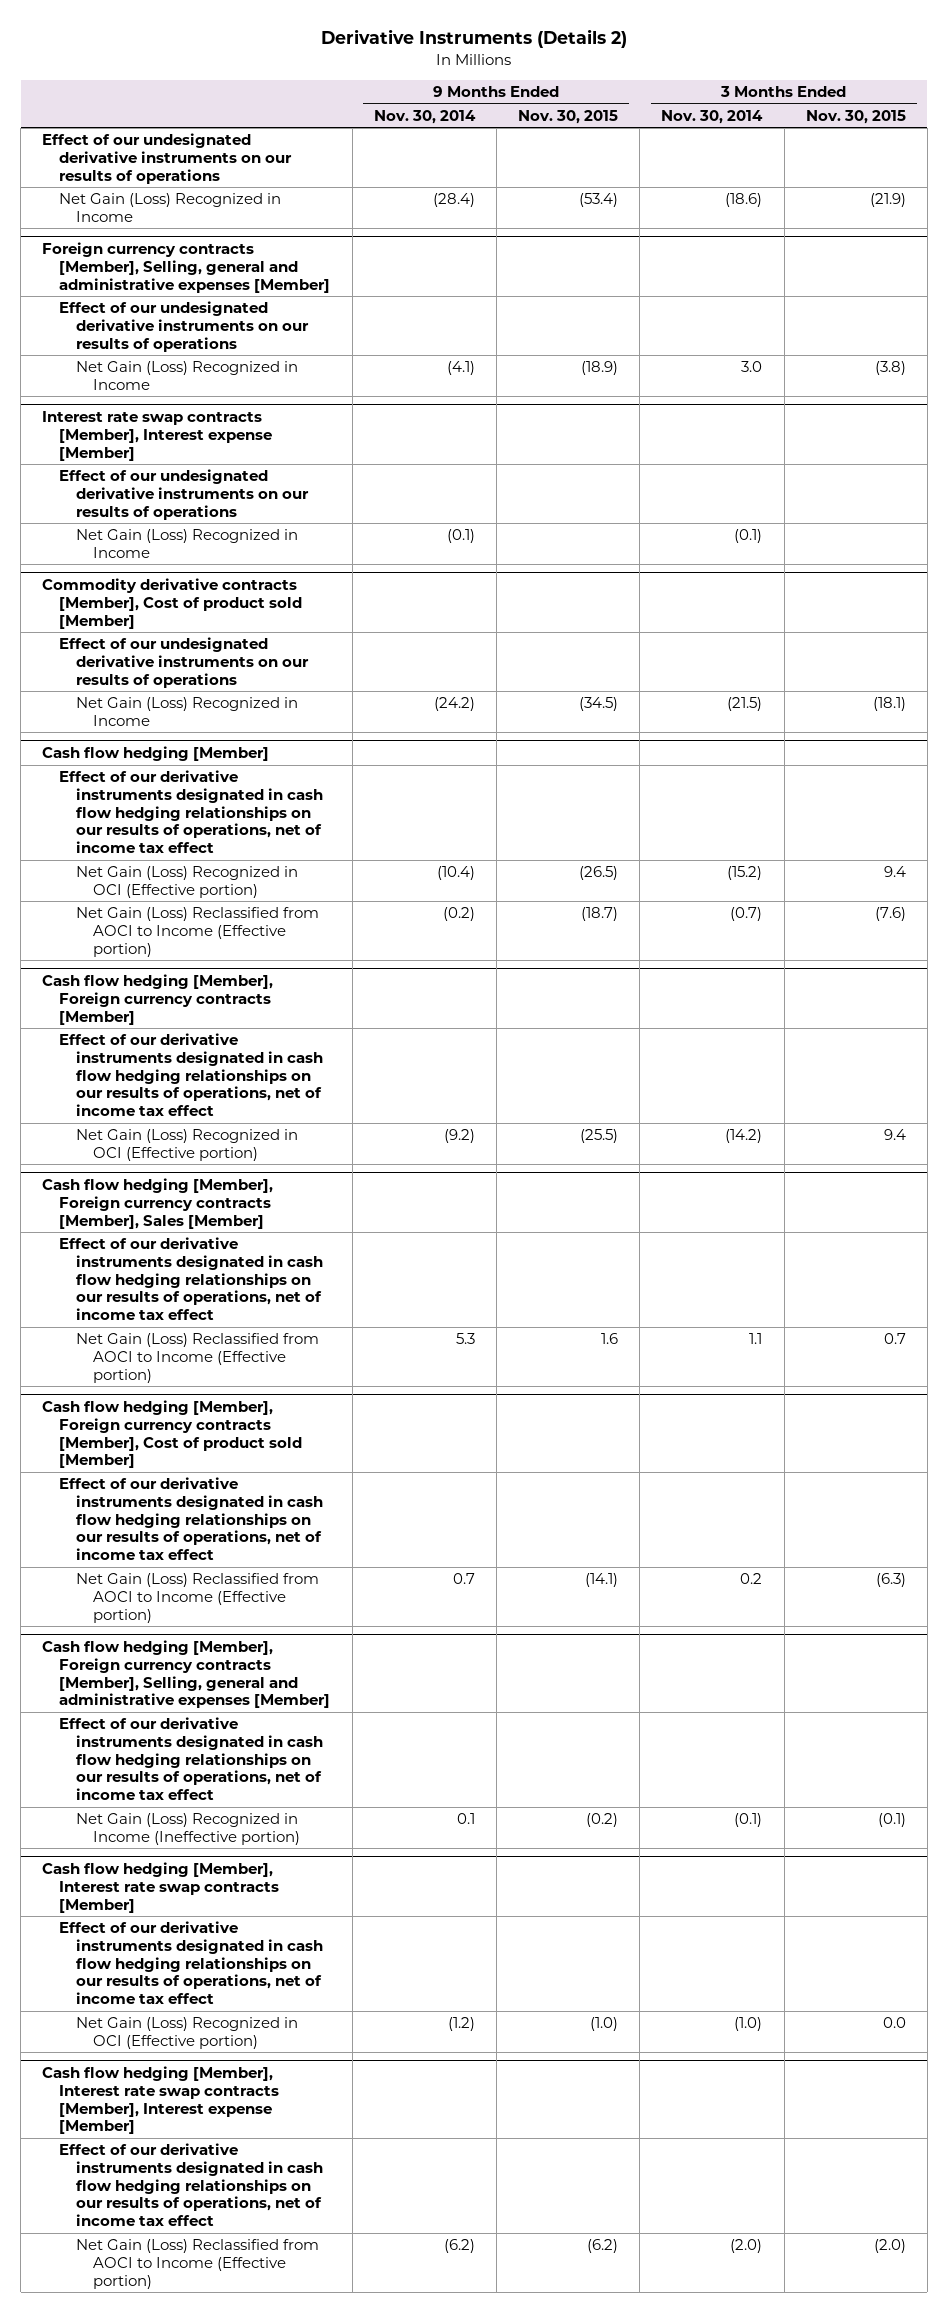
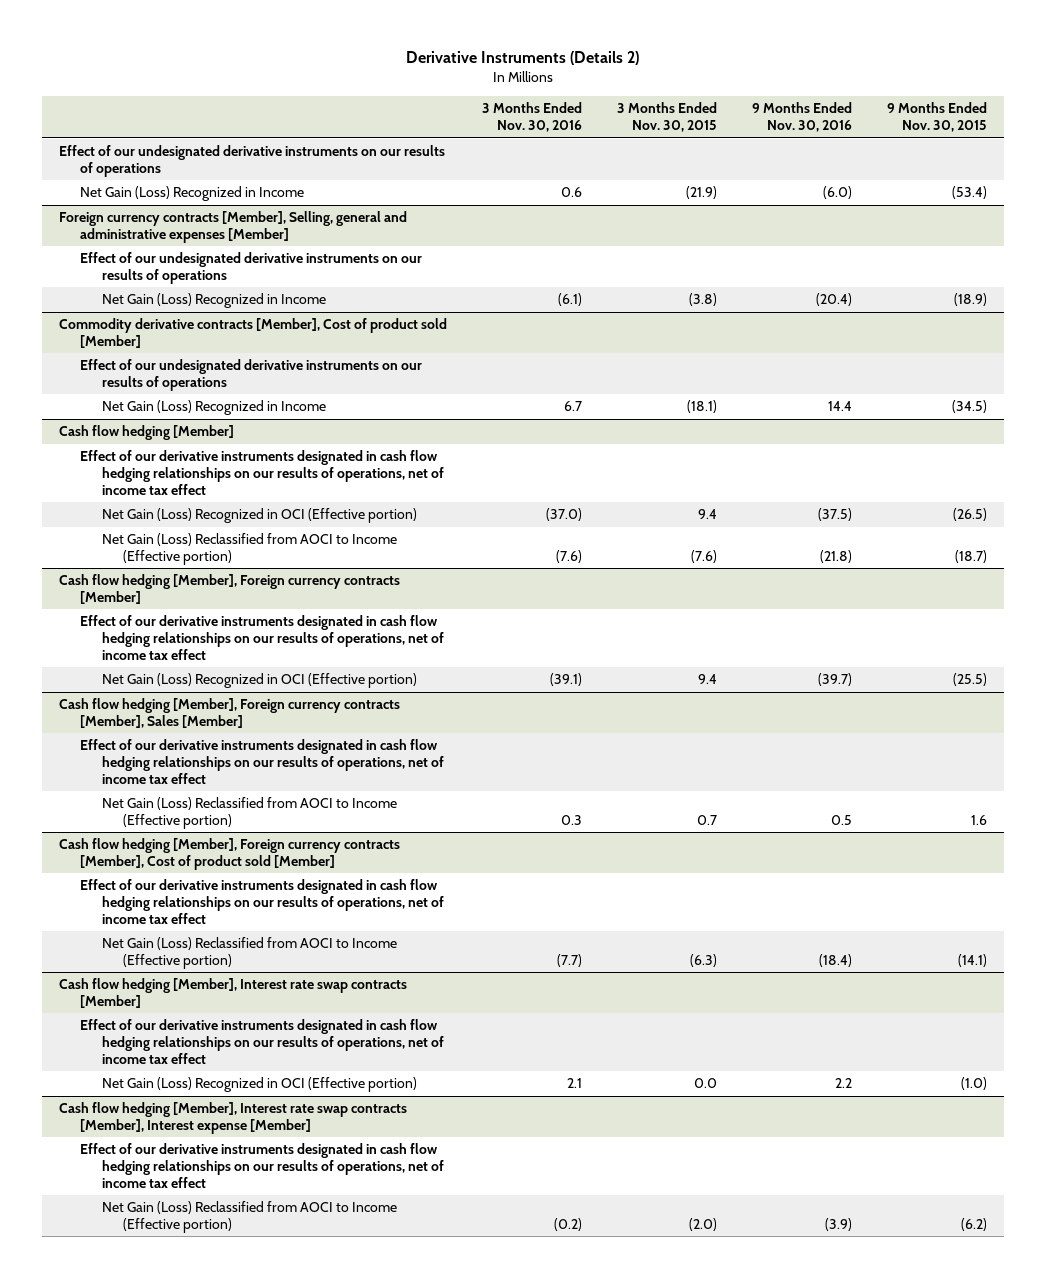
[373,109,476,124] Nov. 30, 2014 -> none
[661,109,764,124] Nov. 30, 2014 -> none
none -> [482,102,583,133] 3 Months Ended Nov. 30, 2016
none -> [751,102,852,133] 9 Months Ended Nov. 30, 2016
[42,411,273,461] Interest rate swap contracts [Member], Interest expense [Member] -> none
[59,469,310,520] Effect of our undesignated derivative instruments on our results of operations -> none
[76,529,299,558] Net Gain (Loss) Recognized in Income -> none
[42,1640,331,1709] Cash flow hedging [Member], Foreign currency contracts [Member], Selling, general and administrative expenses [Member] -> none
[59,1717,324,1801] Effect of our derivative instruments designated in cash flow hedging relationships on our results of operations, net of income tax effect -> none
[76,1813,301,1845] Net Gain (Loss) Recognized in Income (Ineffective portion) -> none

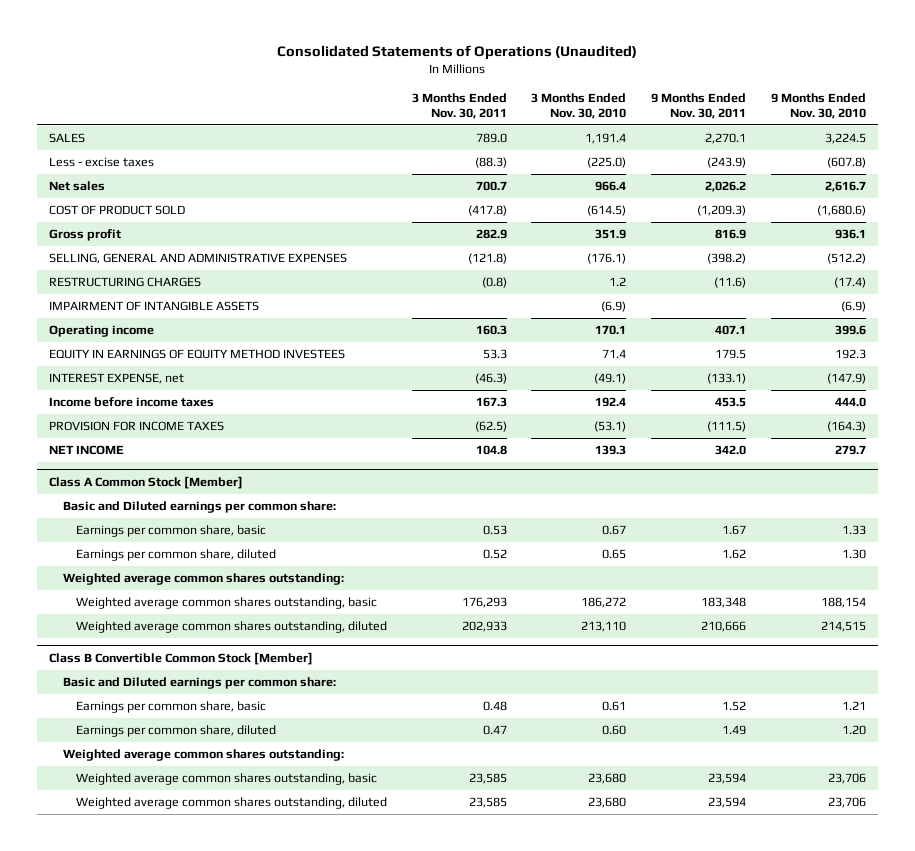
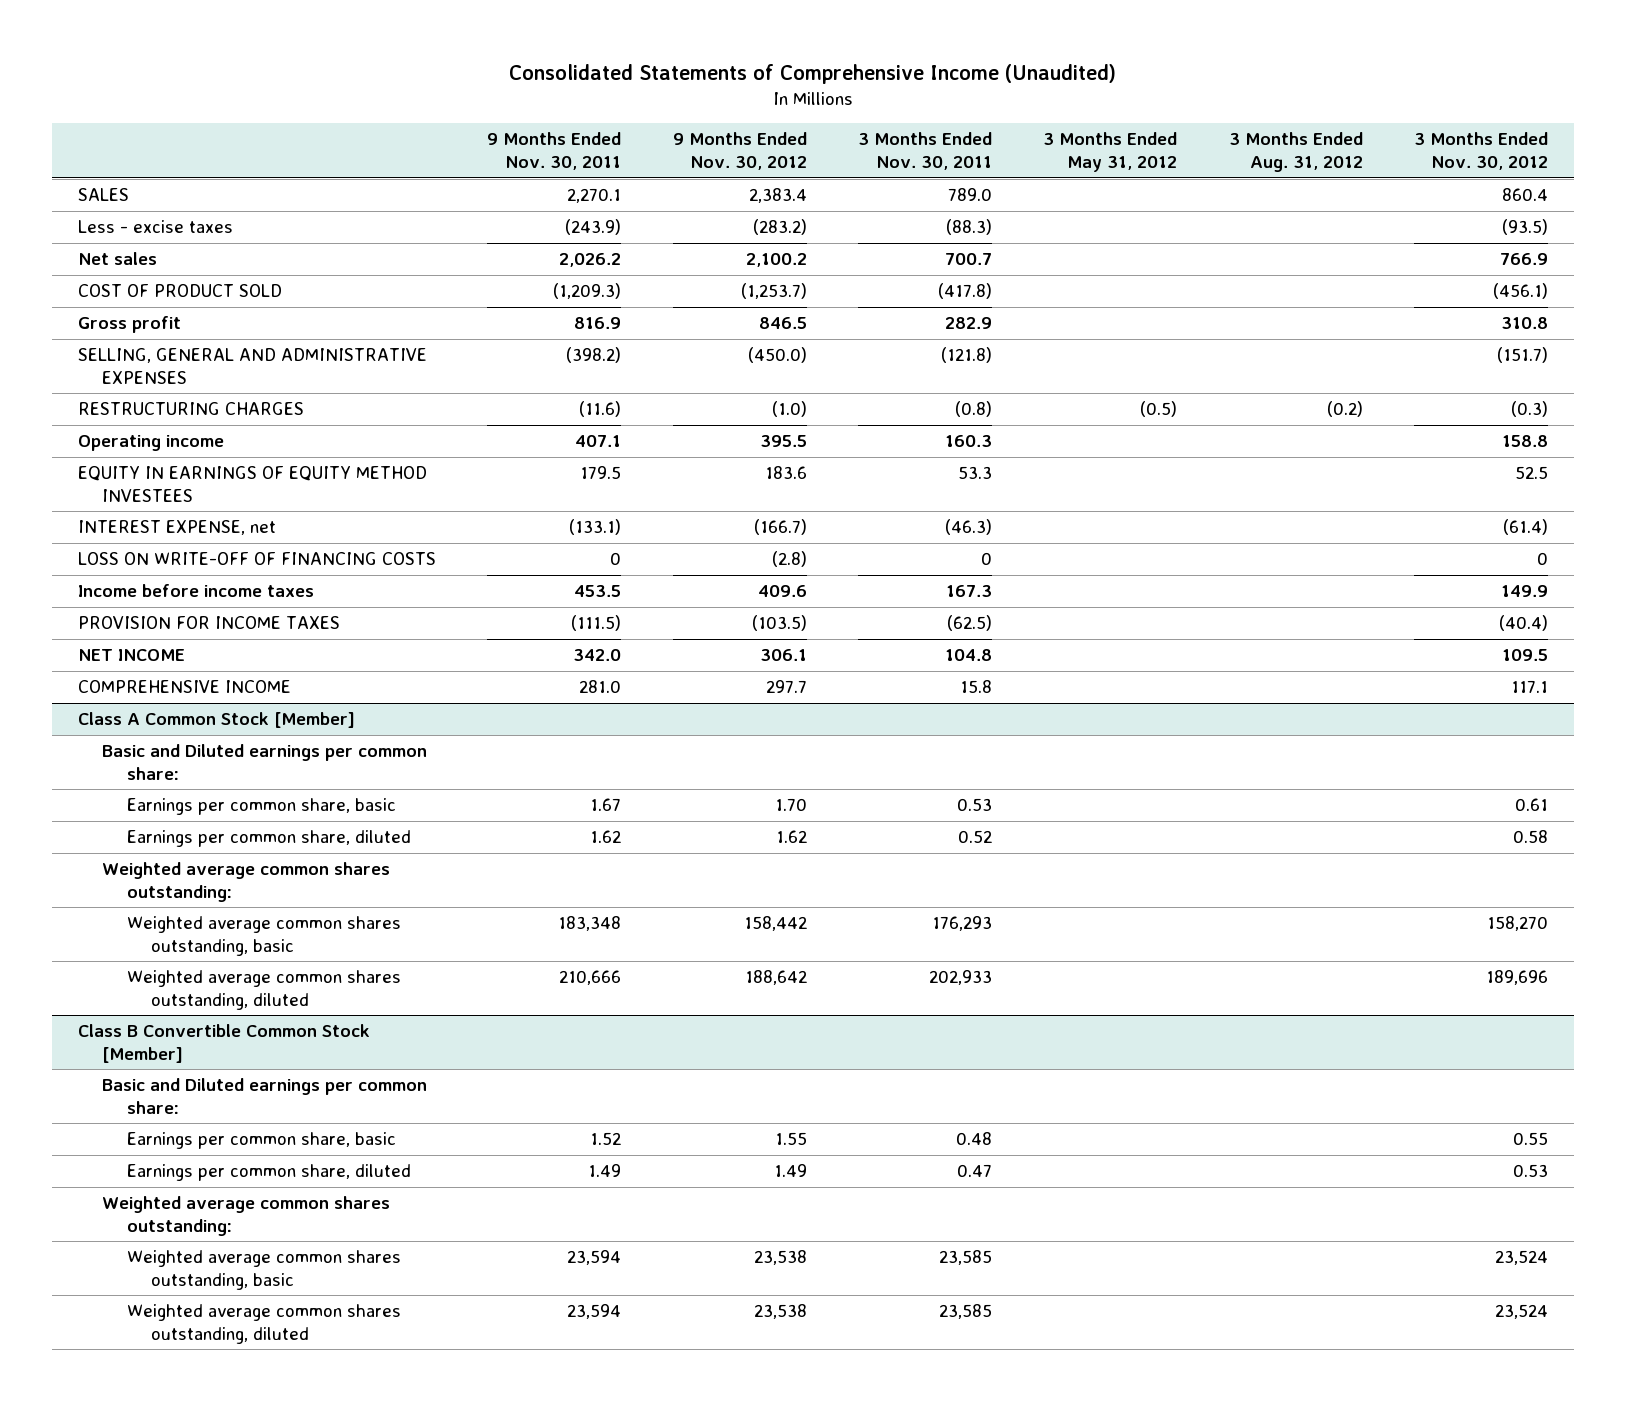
[277,45,638,61] Consolidated Statements of Operations (Unaudited) -> [508,64,1116,85] Consolidated Statements of Comprehensive Income (Unaudited)
[531,93,627,119] 3 Months Ended Nov. 30, 2010 -> none
[770,93,866,119] 9 Months Ended Nov. 30, 2010 -> none
none -> [672,132,807,171] 9 Months Ended Nov. 30, 2012
none -> [1043,132,1178,173] 3 Months Ended May 31, 2012
none -> [1228,132,1363,173] 3 Months Ended Aug. 31, 2012
none -> [1414,132,1549,171] 3 Months Ended Nov. 30, 2012
[49,301,260,312] IMPAIRMENT OF INTANGIBLE ASSETS -> none
none -> [77,552,436,566] LOSS ON WRITE-OFF OF FINANCING COSTS
none -> [77,680,291,694] COMPREHENSIVE INCOME

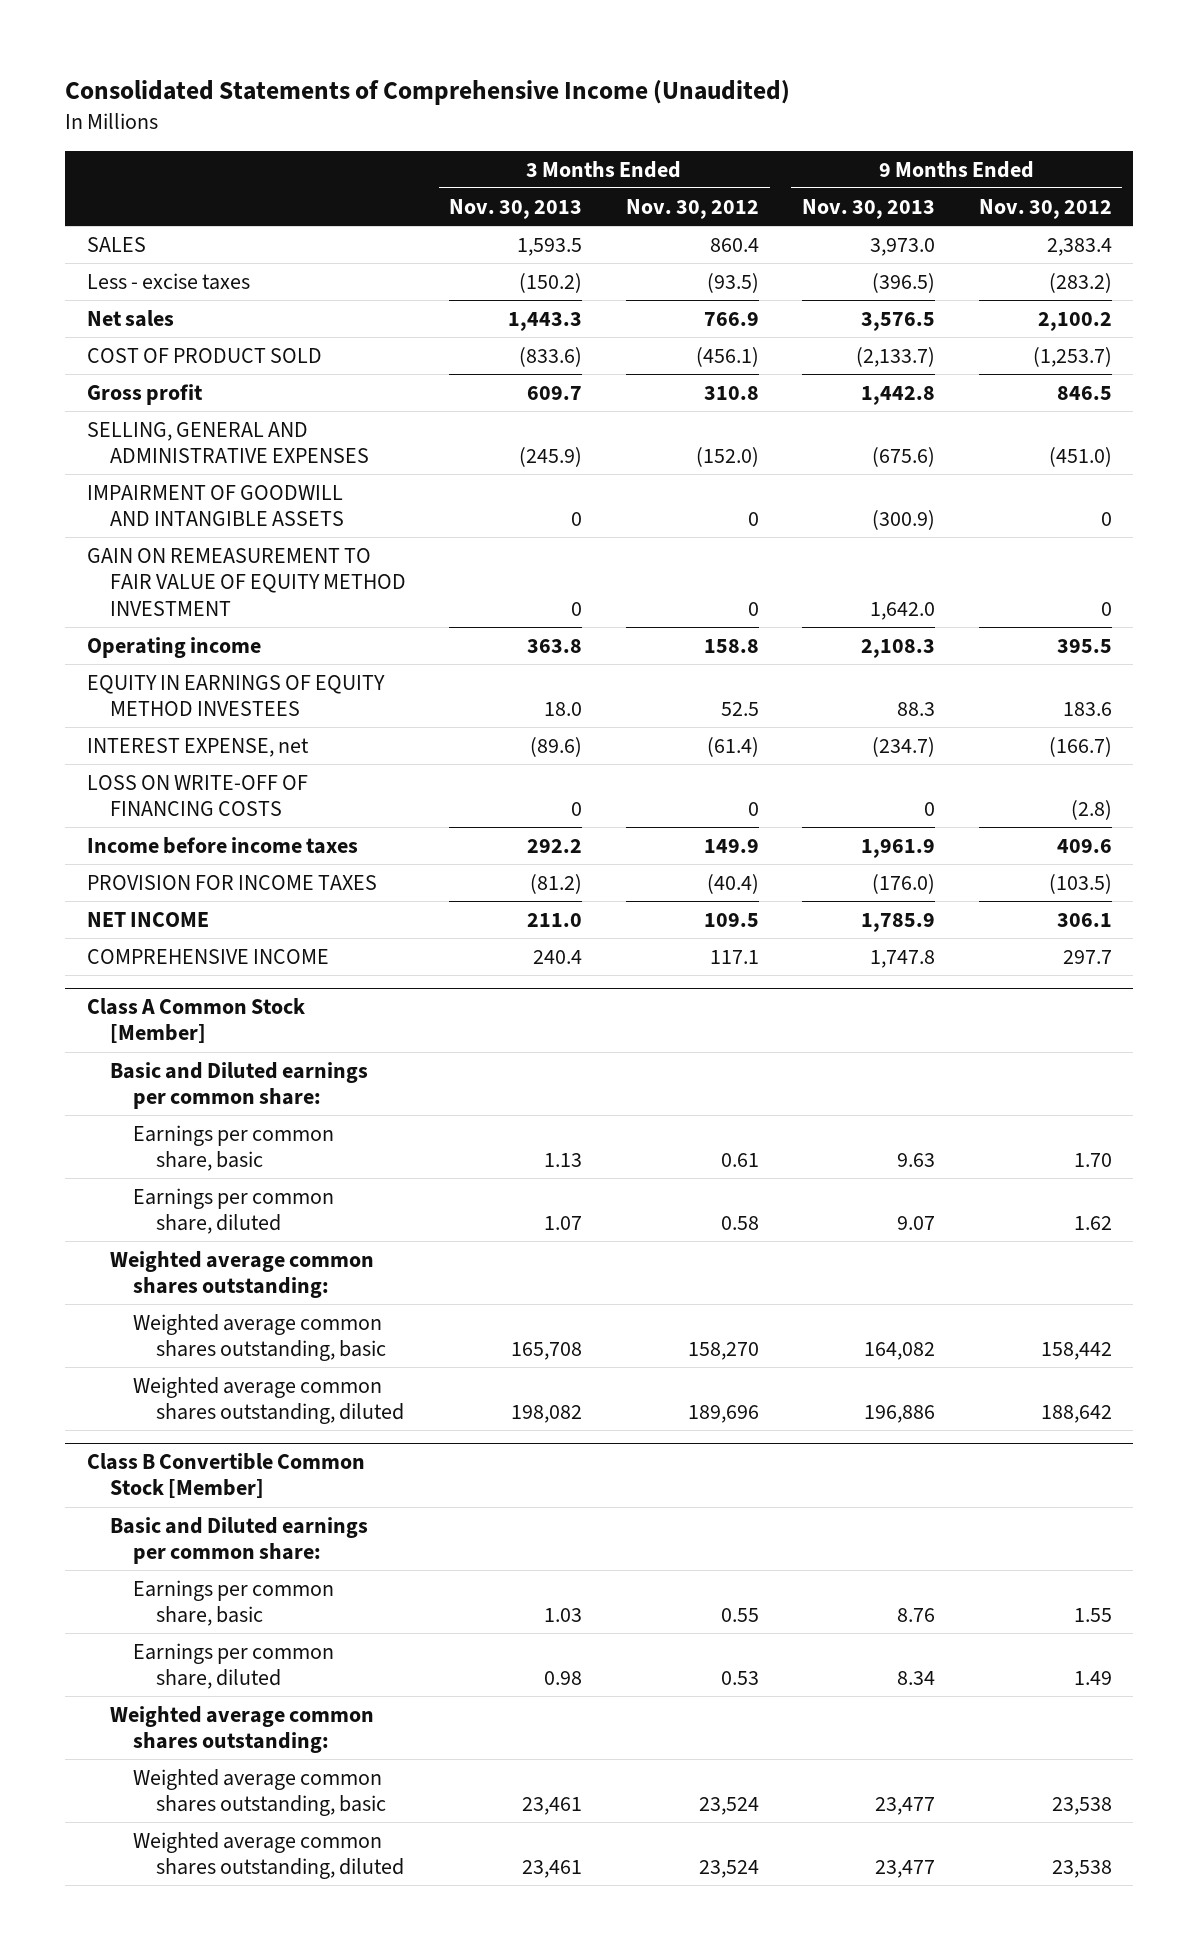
[487,132,622,171] 9 Months Ended Nov. 30, 2011 -> none
[857,132,992,171] 3 Months Ended Nov. 30, 2011 -> none
[1043,132,1178,173] 3 Months Ended May 31, 2012 -> none
[1228,132,1363,173] 3 Months Ended Aug. 31, 2012 -> none
none -> [449,198,583,219] Nov. 30, 2013
none -> [802,198,936,219] Nov. 30, 2013
[77,402,304,416] RESTRUCTURING CHARGES -> none
[747,347,807,364] (450.0) -> [1048,447,1112,468] (451.0)
[1497,347,1549,364] (151.7) -> [695,447,759,468] (152.0)
none -> [86,484,344,527] IMPAIRMENT OF GOODWILL AND INTANGIBLE ASSETS
none -> [86,547,406,616] GAIN ON REMEASUREMENT TO FAIR VALUE OF EQUITY METHOD INVESTMENT

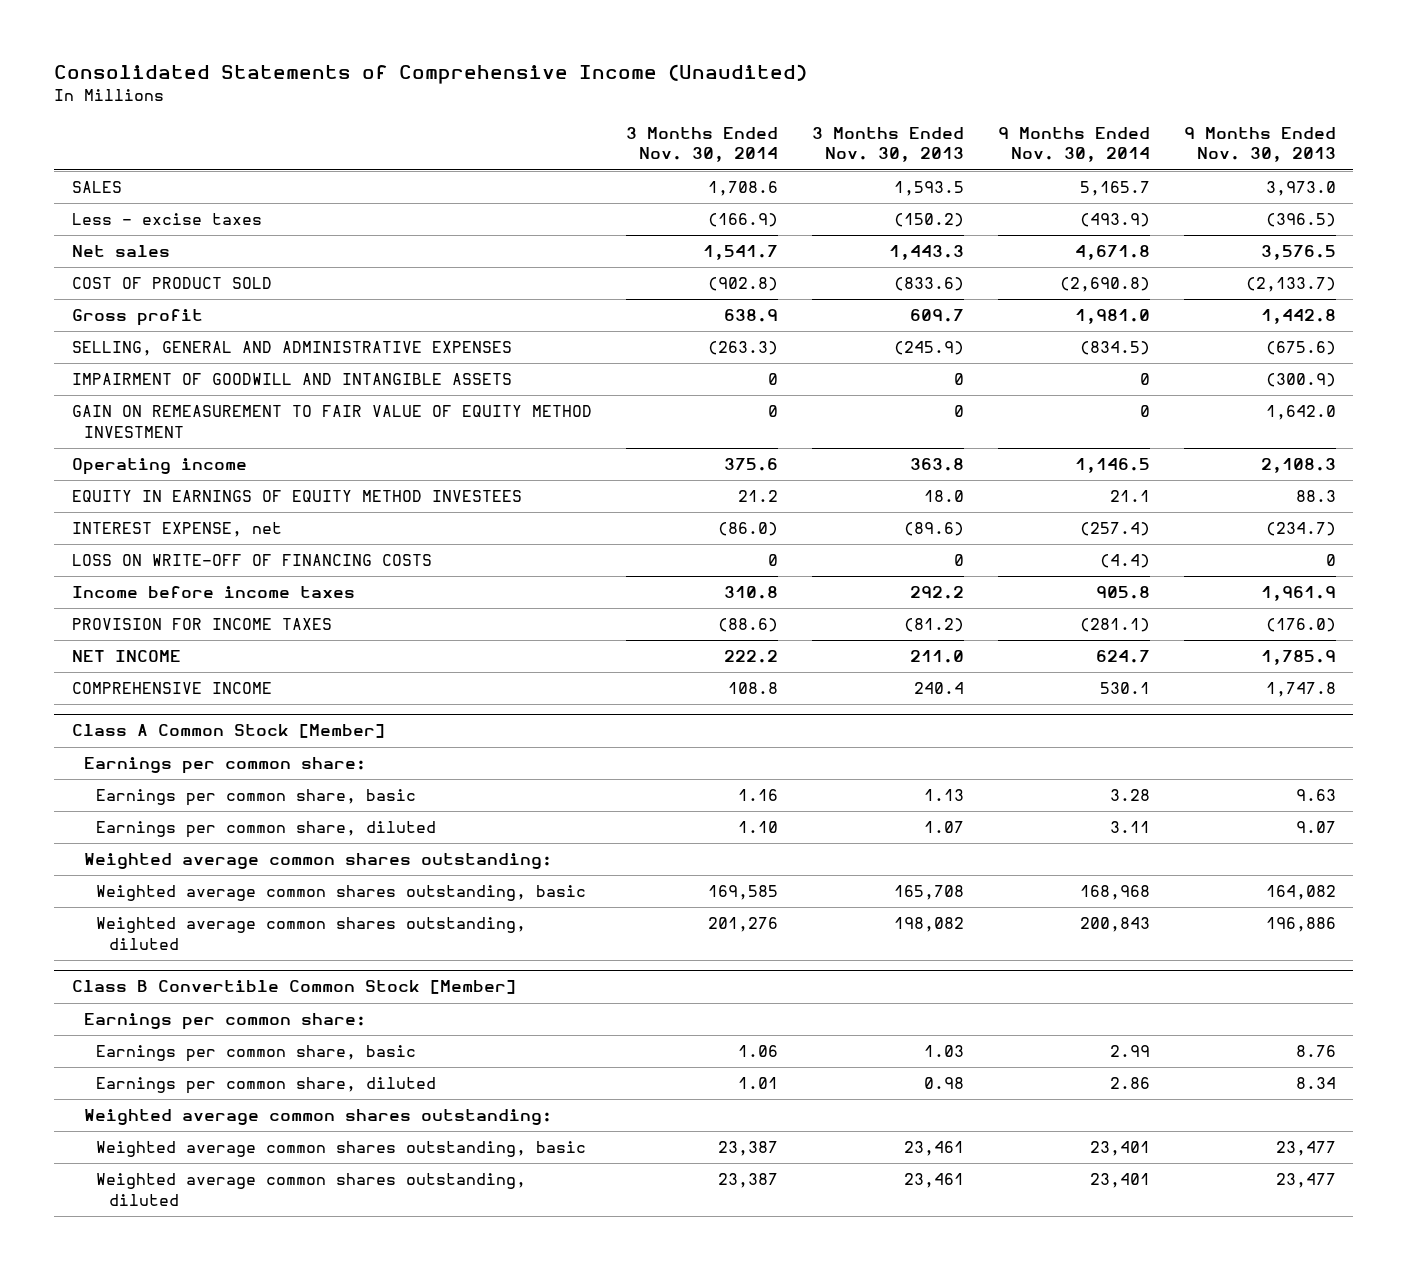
[625,198,759,219] Nov. 30, 2012 -> none
[978,198,1112,219] Nov. 30, 2012 -> none
none -> [625,126,778,163] 3 Months Ended Nov. 30, 2014
none -> [997,126,1150,163] 9 Months Ended Nov. 30, 2014
[109,1061,368,1110] Basic and Diluted earnings per common share: -> [83,757,366,775] Earnings per common share:
[109,1516,368,1565] Basic and Diluted earnings per common share: -> [83,1013,366,1031] Earnings per common share:

